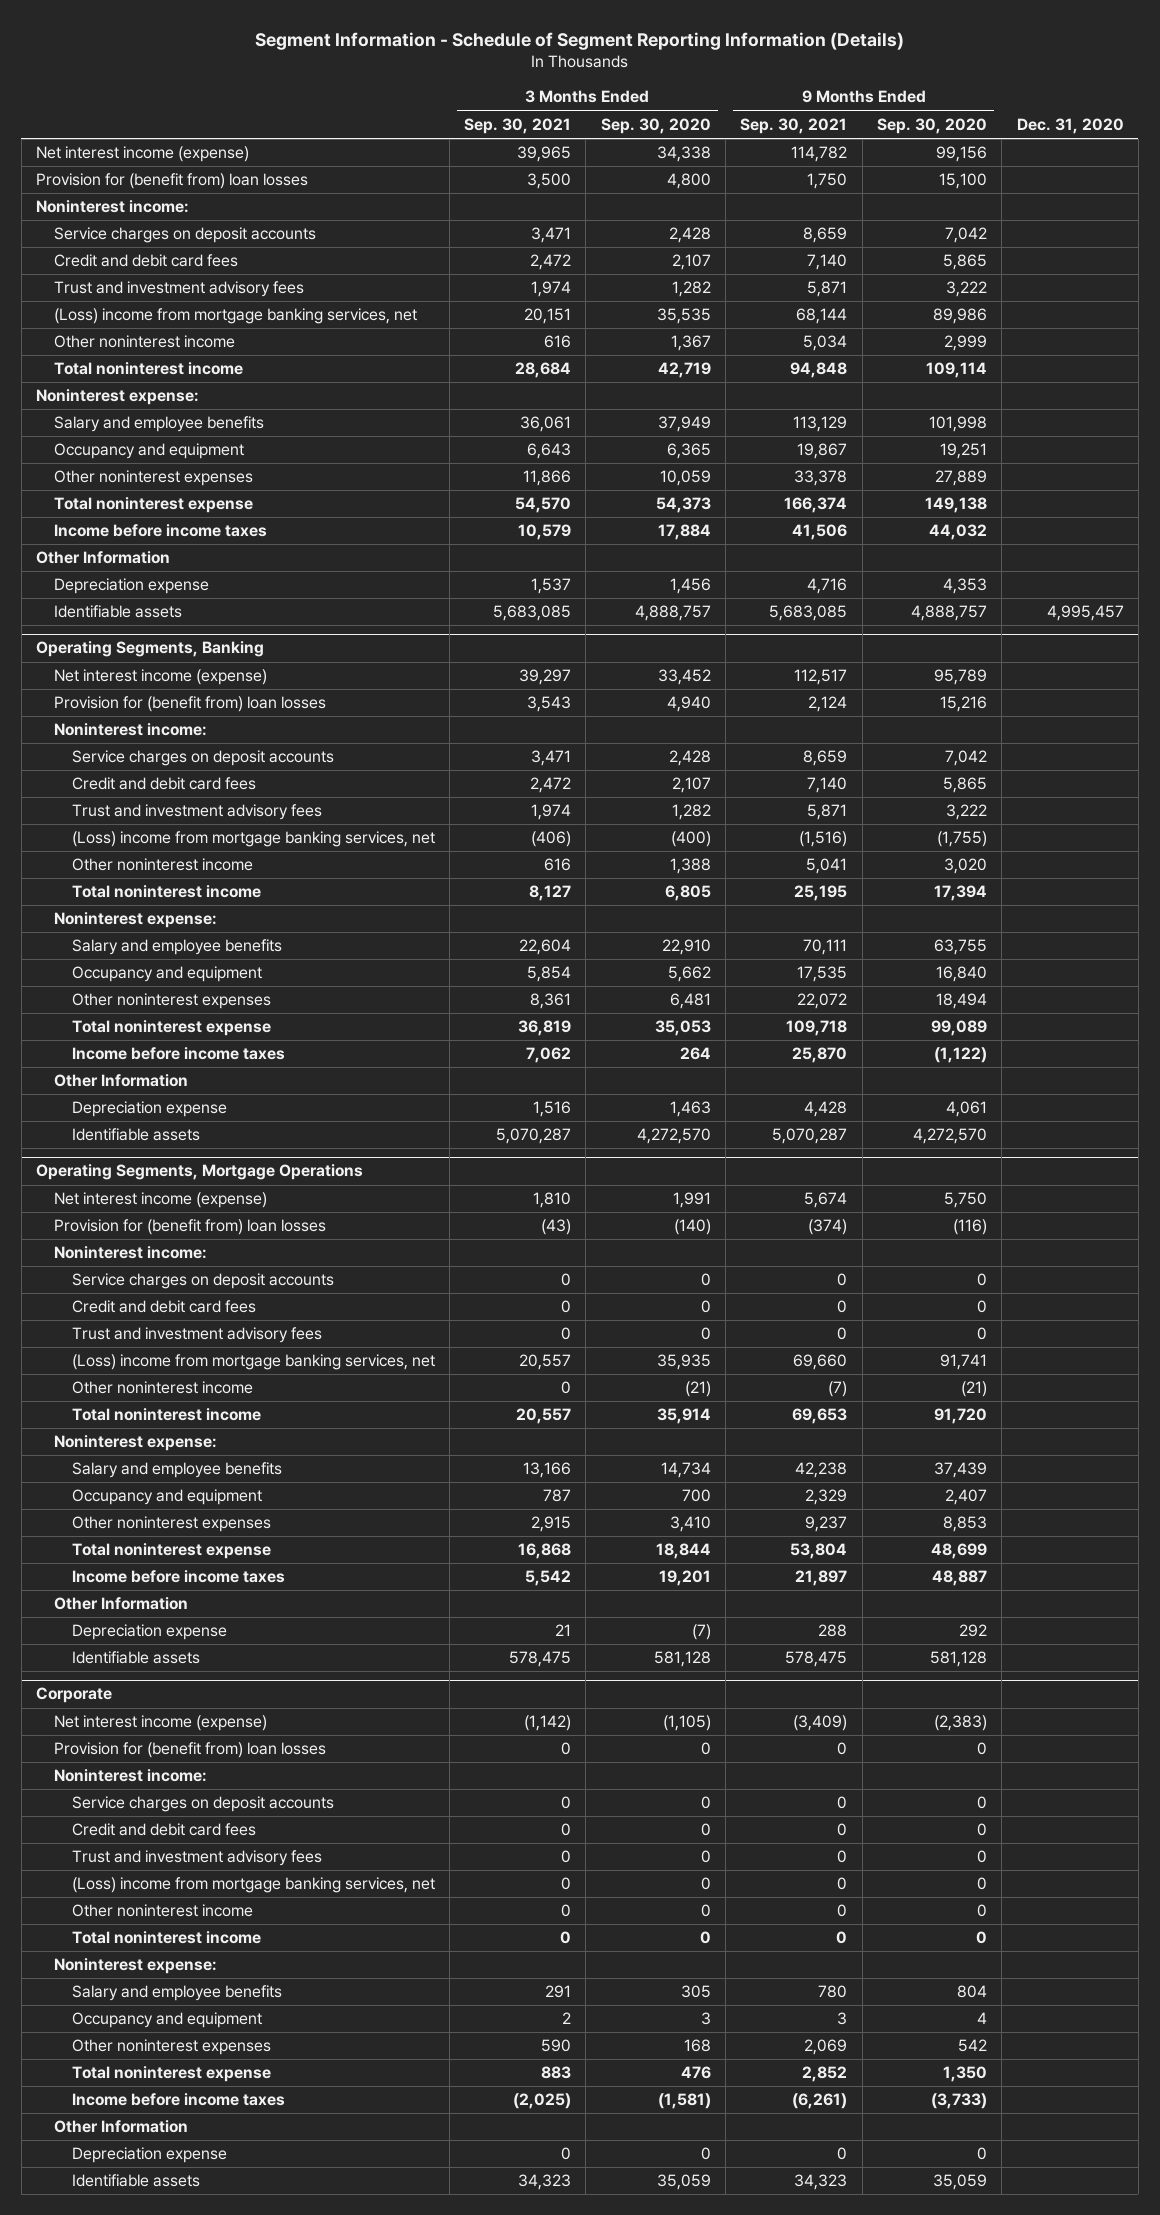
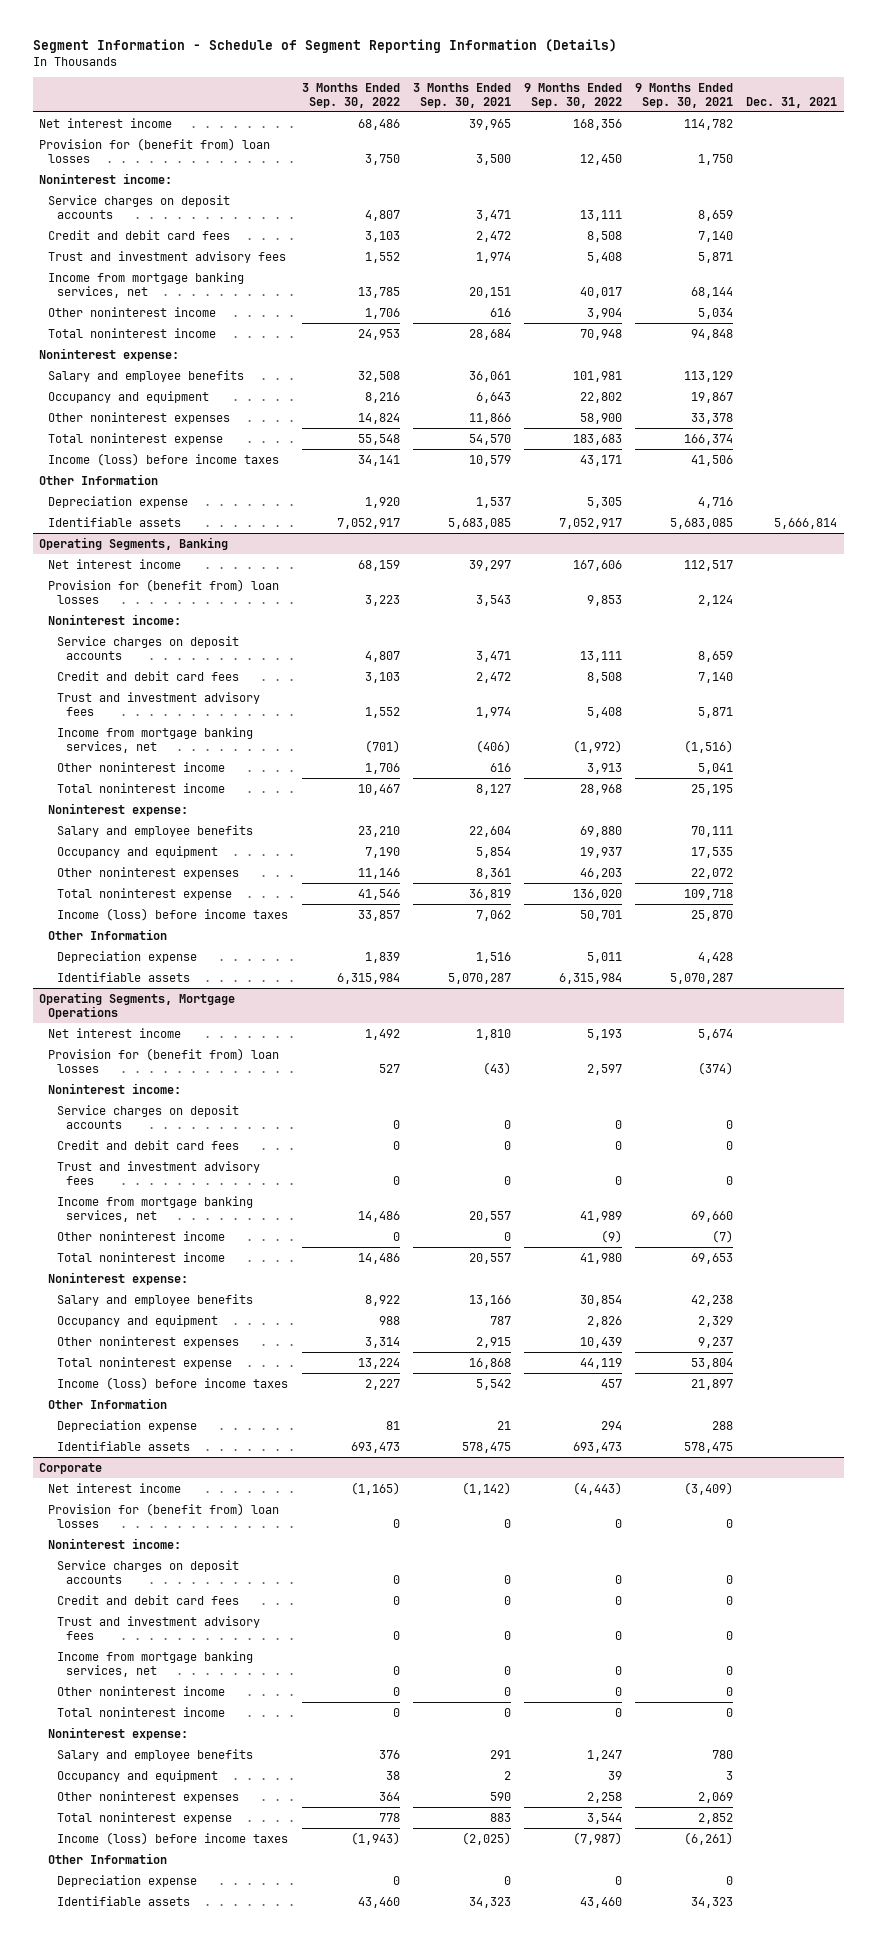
[600,117,711,134] Sep. 30, 2020 -> none
[876,117,987,134] Sep. 30, 2020 -> none
[1016,117,1124,134] Dec. 31, 2020 -> none
none -> [301,82,400,108] 3 Months Ended Sep. 30, 2022
none -> [523,82,622,108] 9 Months Ended Sep. 30, 2022
none -> [746,96,838,108] Dec. 31, 2021
[36,146,250,163] Net interest income (expense) -> [39,117,173,128] Net interest income
[53,308,417,325] (Loss) income from mortgage banking services, net -> [48,271,245,298] Income from mortgage banking services, net
[53,524,267,538] Income before income taxes -> [48,452,280,466] Income (loss) before income taxes
[53,669,267,686] Net interest income (expense) -> [48,558,182,569] Net interest income
[71,831,435,848] (Loss) income from mortgage banking services, net -> [57,726,254,753] Income from mortgage banking services, net
[71,1047,285,1061] Income before income taxes -> [57,907,289,921] Income (loss) before income taxes
[53,1192,267,1209] Net interest income (expense) -> [48,1027,182,1038] Net interest income
[71,1354,435,1371] (Loss) income from mortgage banking services, net -> [57,1195,254,1222] Income from mortgage banking services, net
[71,1570,285,1584] Income before income taxes -> [57,1376,289,1390] Income (loss) before income taxes
[53,1715,267,1732] Net interest income (expense) -> [48,1482,182,1493] Net interest income
[71,1877,435,1894] (Loss) income from mortgage banking services, net -> [57,1650,254,1677] Income from mortgage banking services, net
[71,2093,285,2107] Income before income taxes -> [57,1831,289,1845] Income (loss) before income taxes

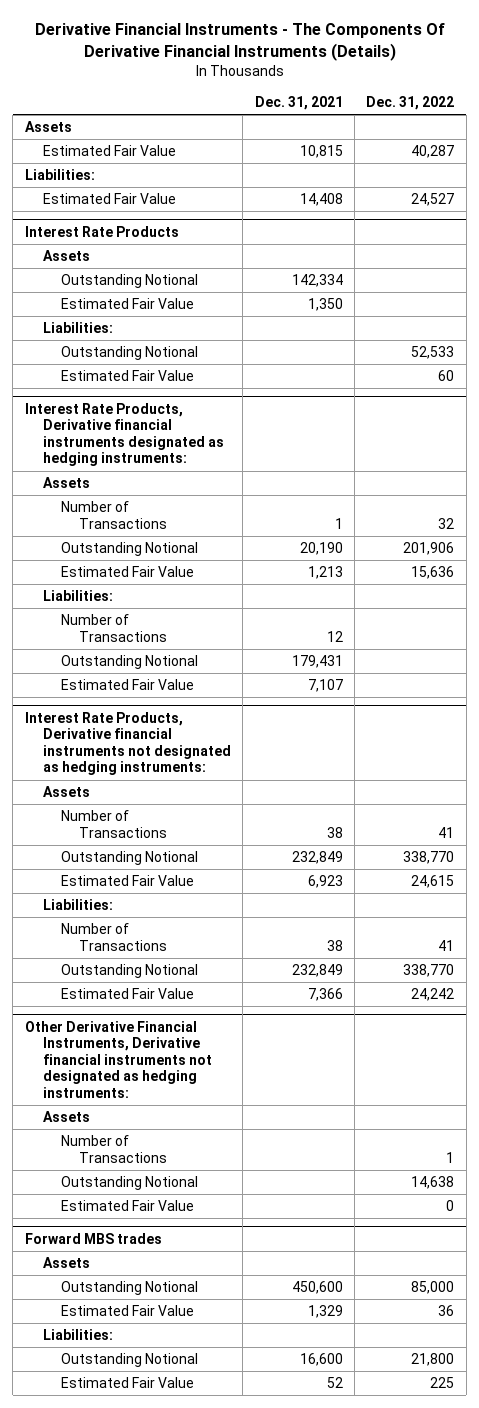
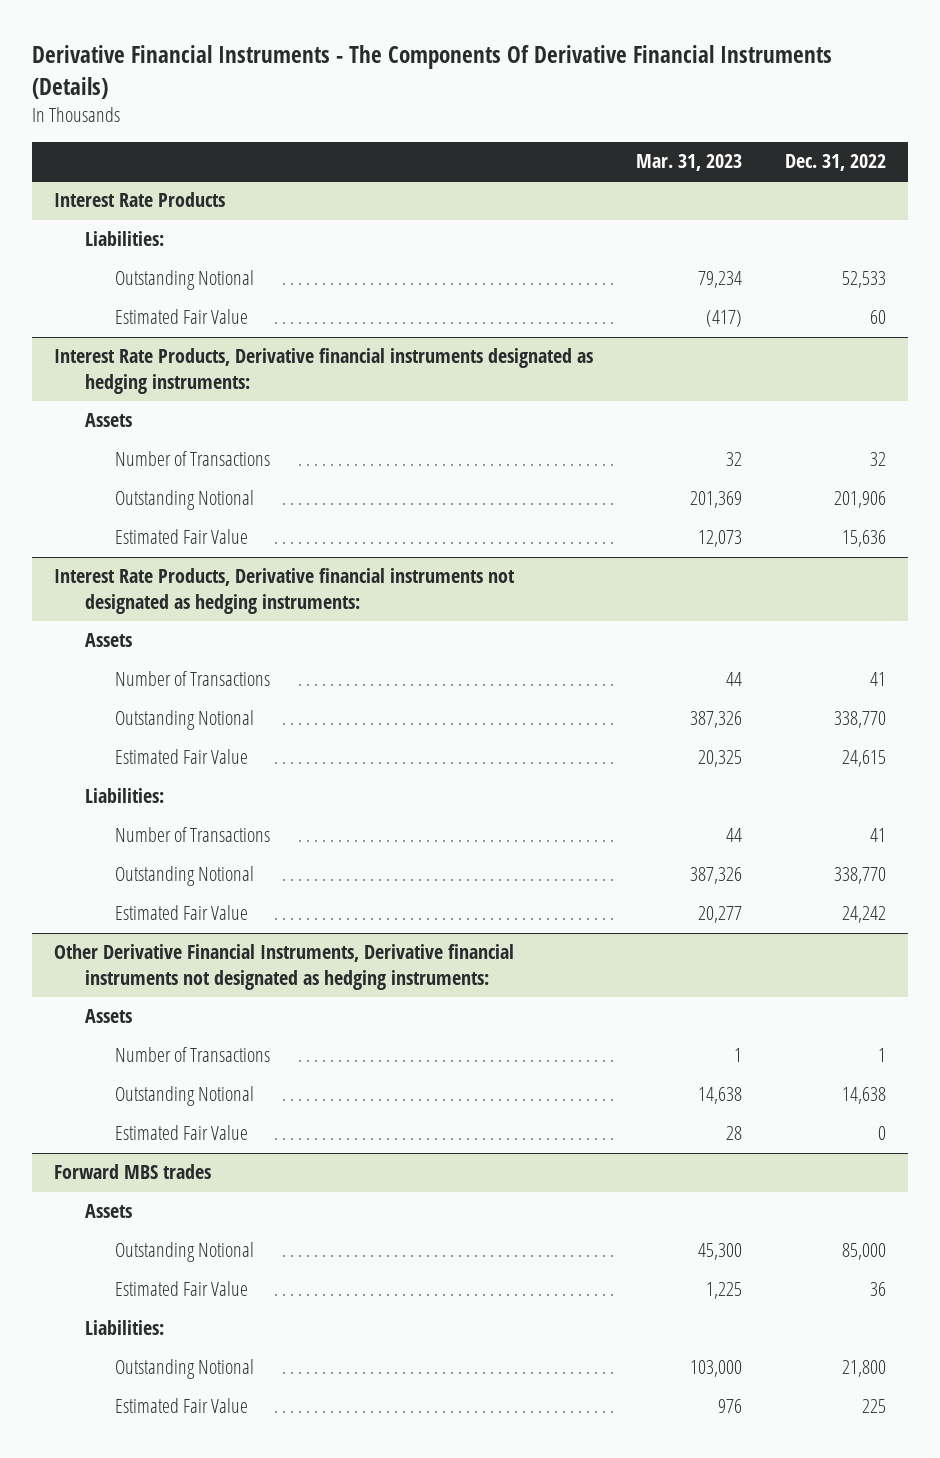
[254,95,343,110] Dec. 31, 2021 -> none
none -> [636,154,743,172] Mar. 31, 2023
[24,121,72,133] Assets -> none
[42,145,176,157] Estimated Fair Value -> none
[24,169,95,181] Liabilities: -> none
[42,193,176,205] Estimated Fair Value -> none
[42,250,90,262] Assets -> none
[60,274,198,289] Outstanding Notional -> none
[60,298,194,310] Estimated Fair Value -> none
[42,590,113,602] Liabilities: -> none
[60,614,167,642] Number of Transactions -> none
[60,655,198,670] Outstanding Notional -> none
[60,679,194,691] Estimated Fair Value -> none

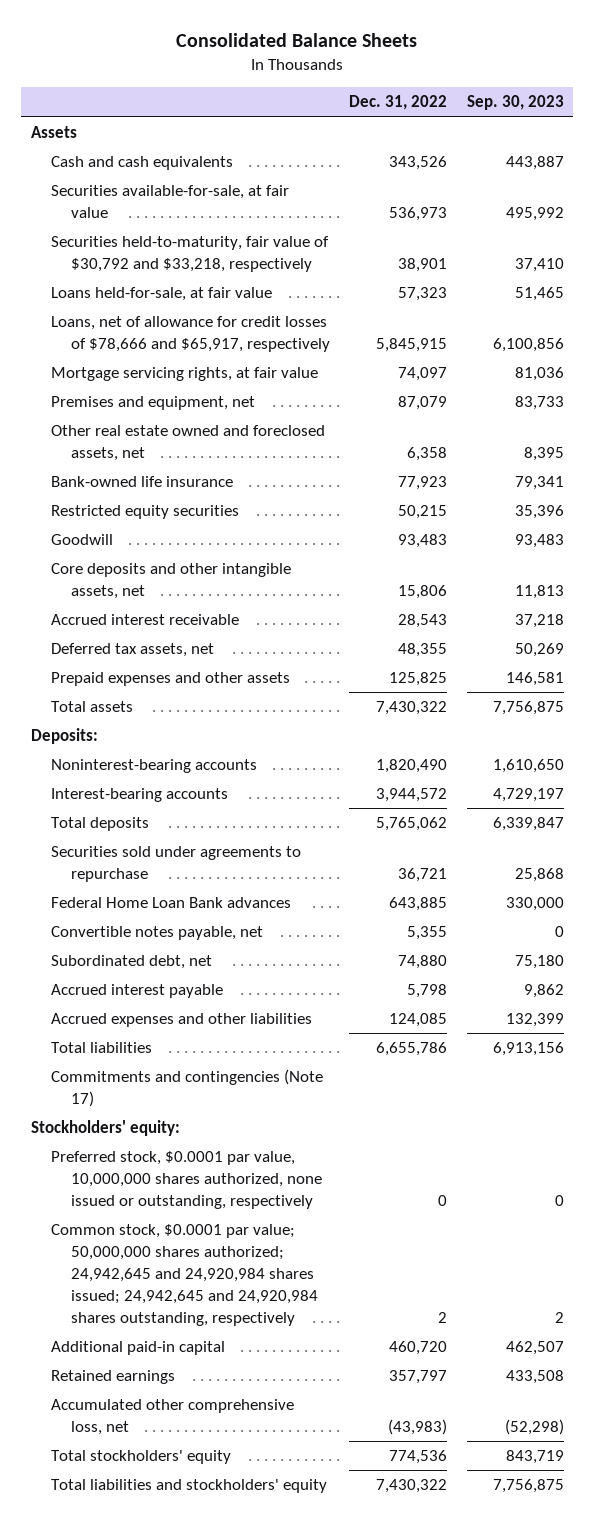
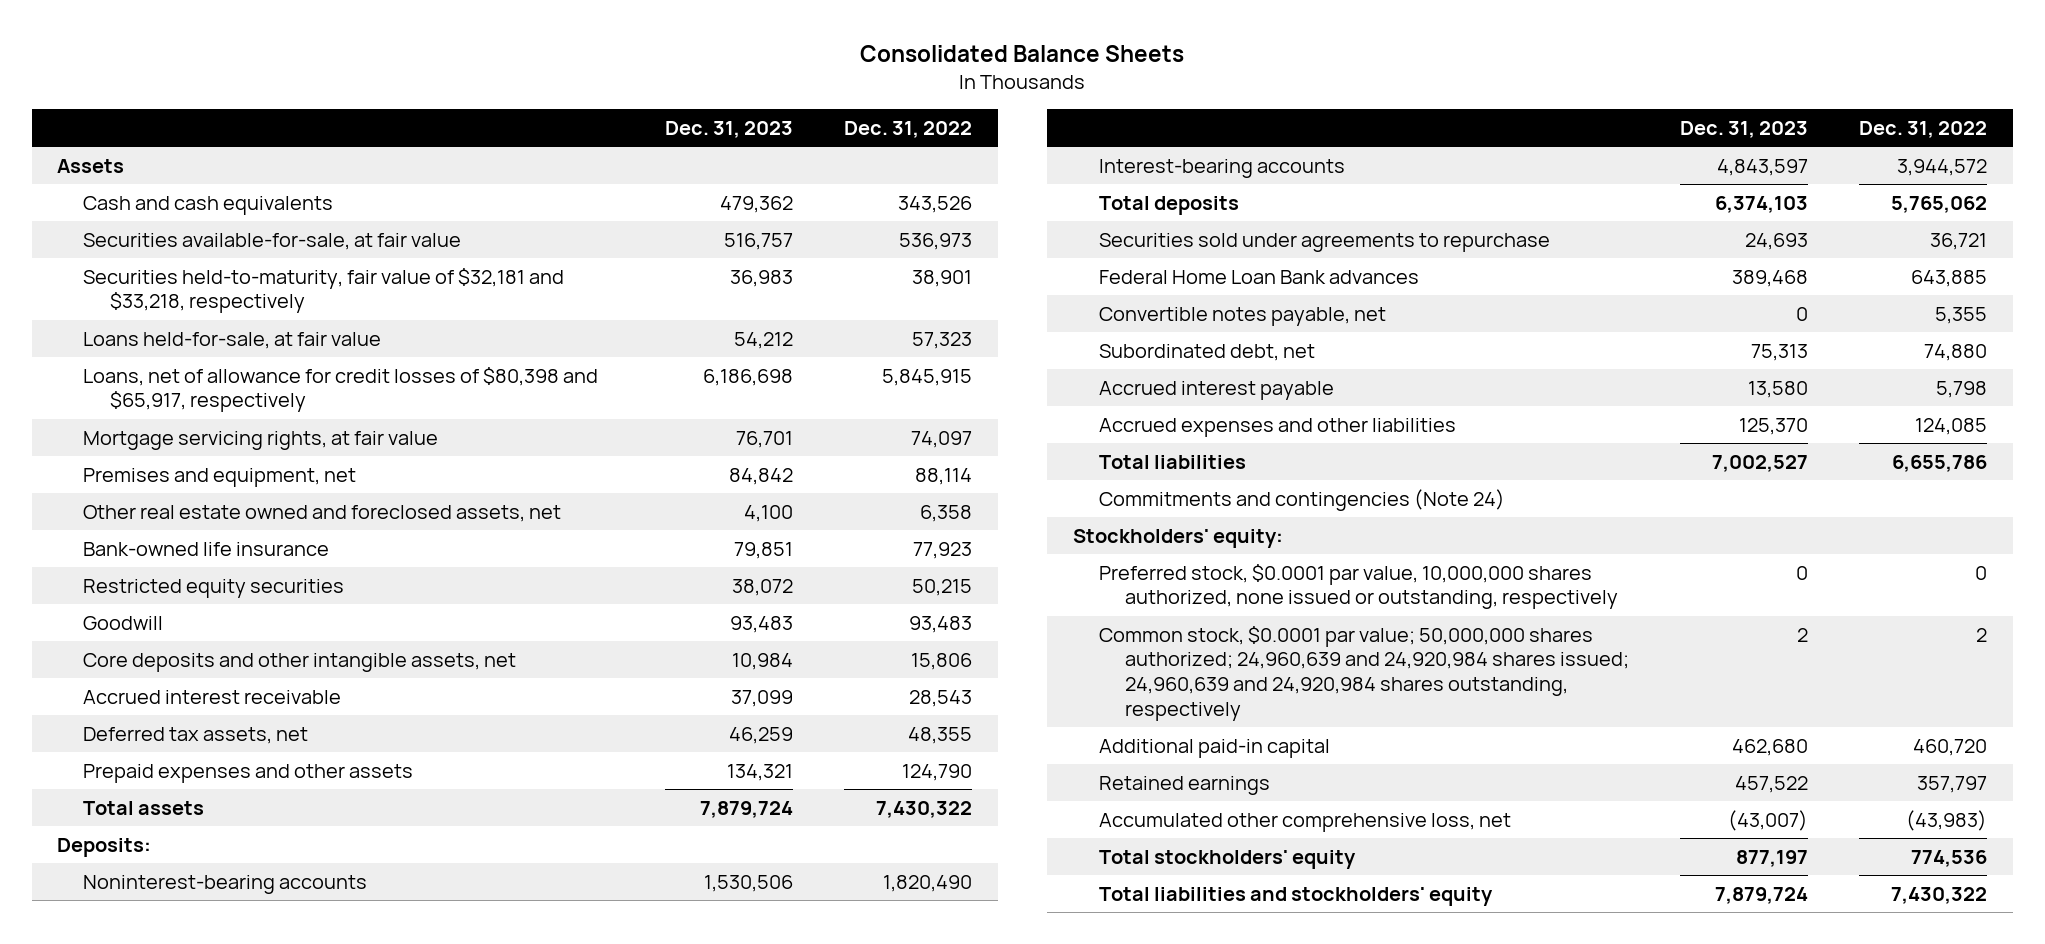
[466,95,564,111] Sep. 30, 2023 -> none
none -> [664,120,793,138] Dec. 31, 2023
[50,236,329,273] Securities held-to-maturity, fair value of $30,792 and $33,218, respectively -> [83,267,565,314] Securities held-to-maturity, fair value of $32,181 and $33,218, respectively
[50,316,331,353] Loans, net of allowance for credit losses of $78,666 and $65,917, respectively -> [83,366,599,413] Loans, net of allowance for credit losses of $80,398 and $65,917, respectively
[398,396,448,411] 87,079 -> [914,467,972,485] 88,114
[389,672,448,687] 125,825 -> [901,763,972,781] 124,790
[50,1069,323,1108] Commitments and contingencies (Note 17) -> [1098,488,1505,511] Commitments and contingencies (Note 24)
[50,1224,319,1326] Common stock, $0.0001 par value; 50,000,000 shares authorized; 24,942,645 and 24,920,984 shares issued; 24,942,645 and 24,920,984 shares outstanding, respectively -> [1098,625,1630,721] Common stock, $0.0001 par value; 50,000,000 shares authorized; 24,960,639 and 24,920,984 shares issued; 24,960,639 and 24,920,984 shares outstanding, respectively

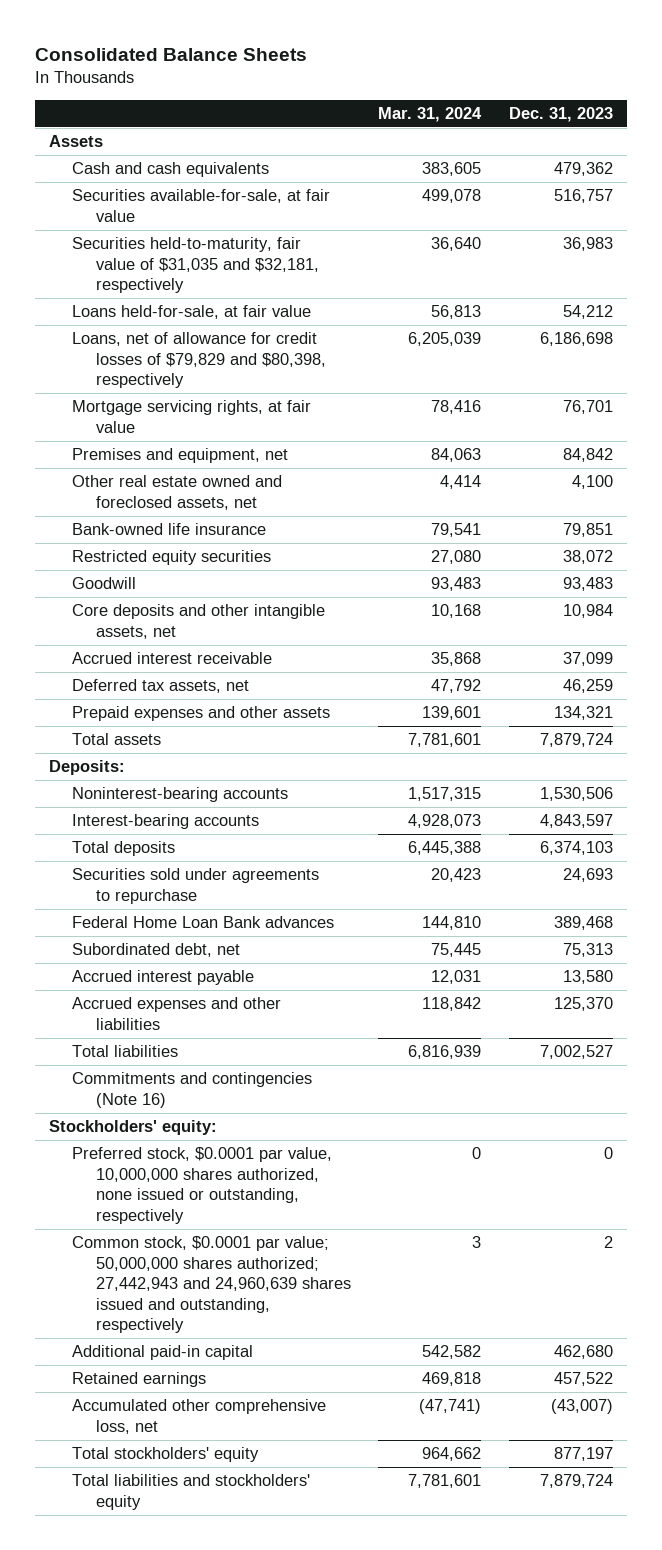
[843,120,972,138] Dec. 31, 2022 -> none
none -> [378,106,483,122] Mar. 31, 2024
[83,267,565,314] Securities held-to-maturity, fair value of $32,181 and $33,218, respectively -> [72,237,319,294] Securities held-to-maturity, fair value of $31,035 and $32,181, respectively
[83,366,599,413] Loans, net of allowance for credit losses of $80,398 and $65,917, respectively -> [72,332,326,389] Loans, net of allowance for credit losses of $79,829 and $80,398, respectively
[1098,306,1386,326] Convertible notes payable, net -> none
[1098,488,1505,511] Commitments and contingencies (Note 24) -> [72,1072,313,1108] Commitments and contingencies (Note 16)
[1098,625,1630,721] Common stock, $0.0001 par value; 50,000,000 shares authorized; 24,960,639 and 24,920,984 shares issued; 24,960,639 and 24,920,984 shares outstanding, respectively -> [72,1236,351,1334] Common stock, $0.0001 par value; 50,000,000 shares authorized; 27,442,943 and 24,960,639 shares issued and outstanding, respectively

